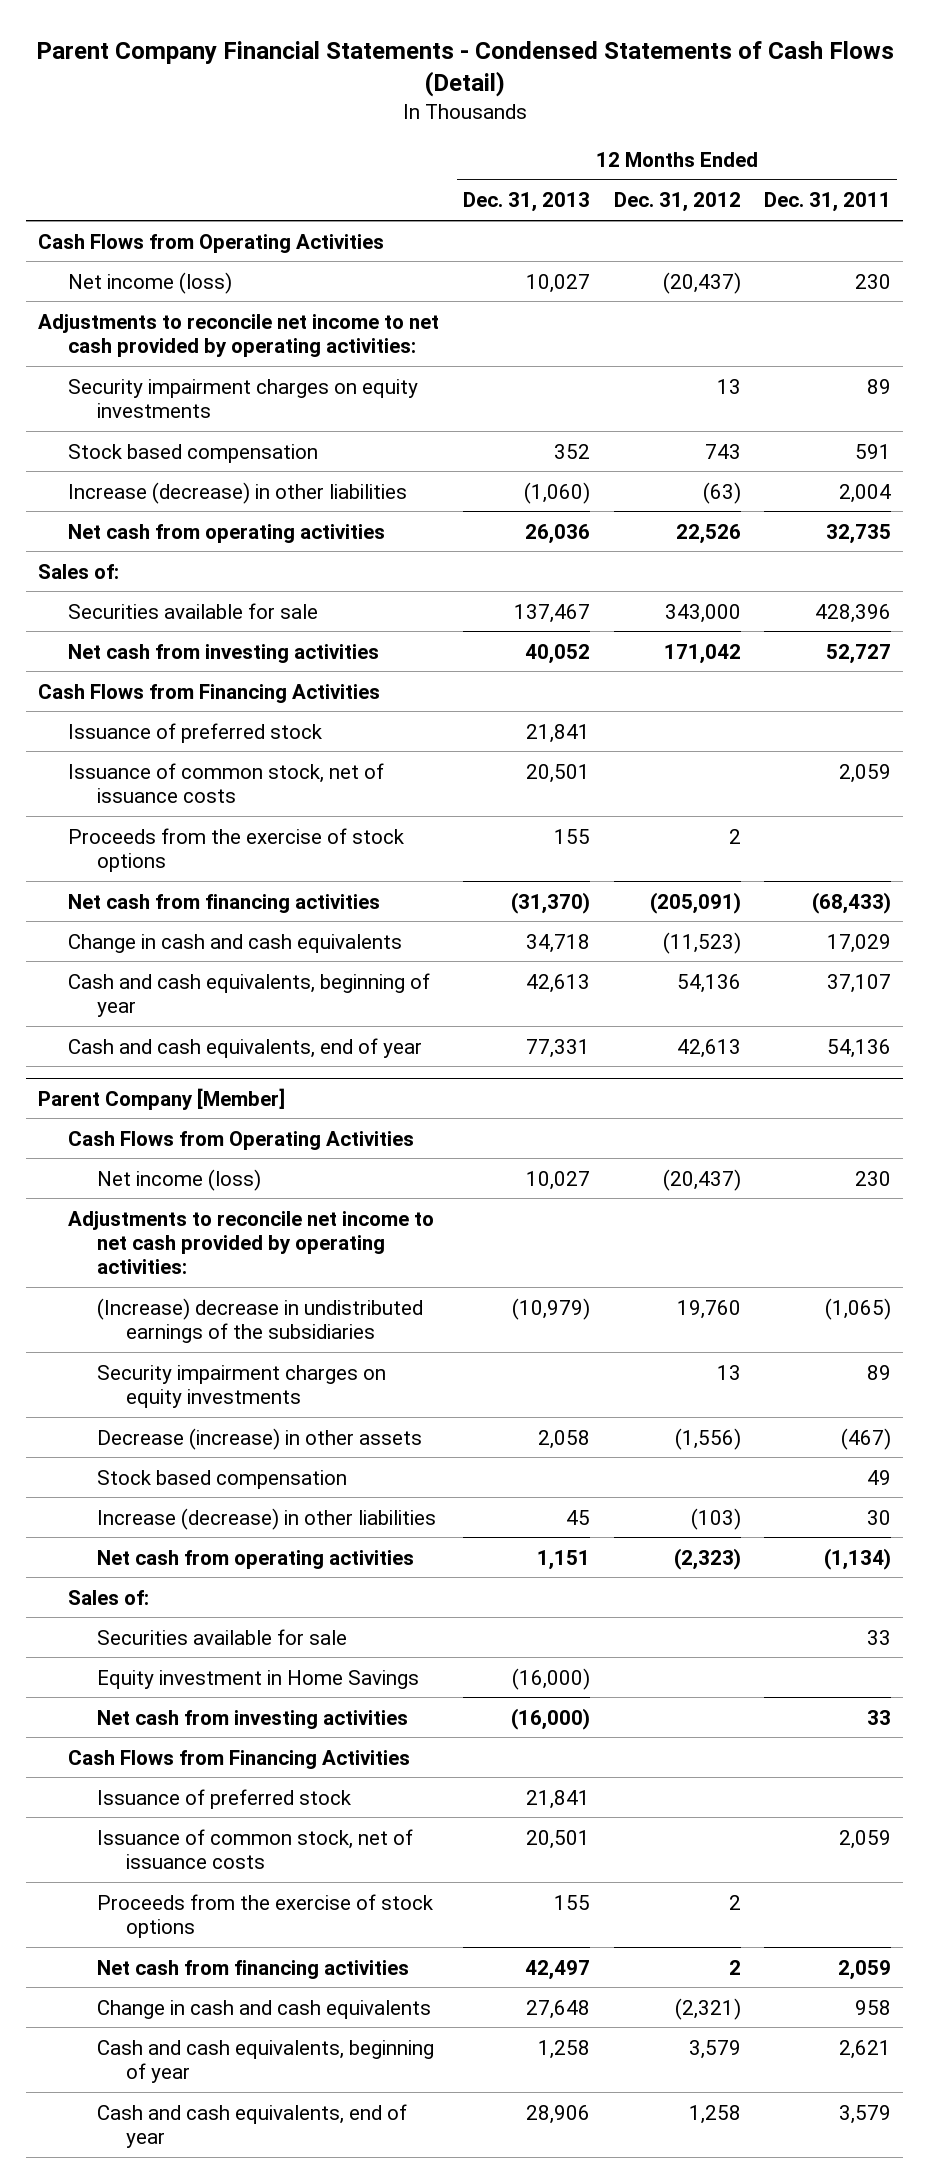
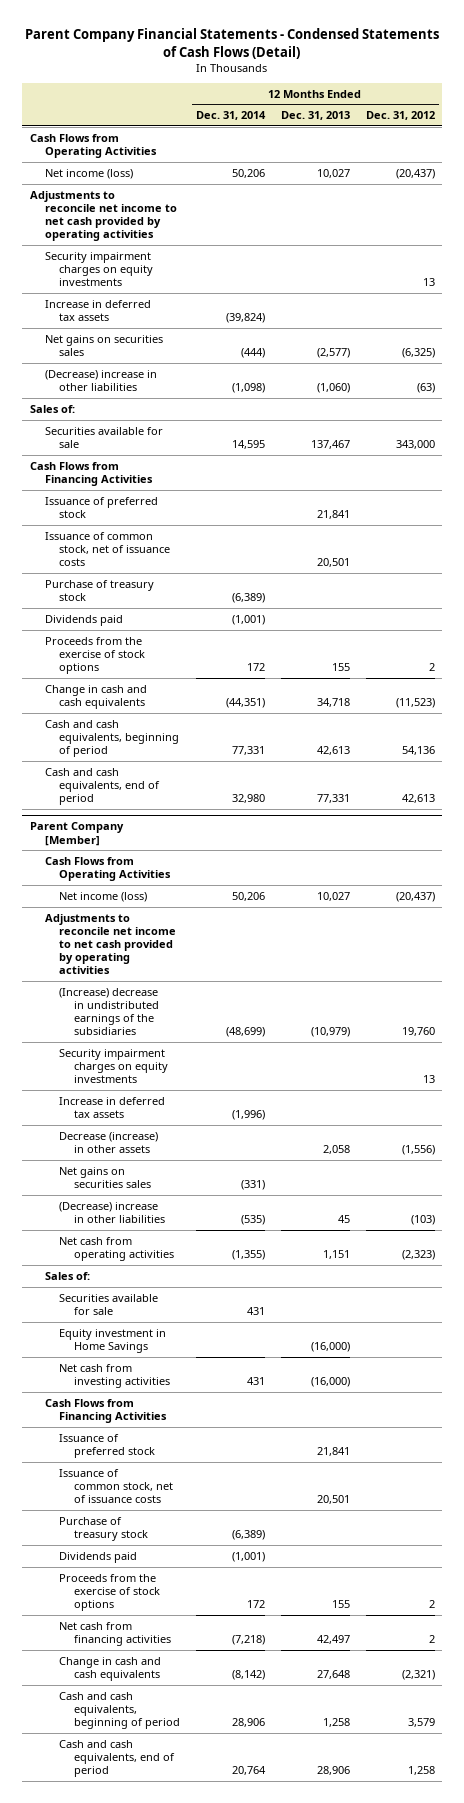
[764,192,892,213] Dec. 31, 2011 -> none
none -> [195,111,266,121] Dec. 31, 2014
[38,313,440,357] Adjustments to reconcile net income to net cash provided by operating activities: -> [29,190,177,242] Adjustments to reconcile net income to net cash provided by operating activities
[67,443,318,463] Stock based compensation -> none
[67,523,385,543] Net cash from operating activities -> none
none -> [44,299,151,321] Increase in deferred tax assets
none -> [44,334,163,356] Net gains on securities sales
[67,481,407,504] Increase (decrease) in other liabilities -> [44,369,157,391] (Decrease) increase in other liabilities
[67,643,379,663] Net cash from investing activities -> none
none -> [44,579,154,601] Purchase of treasury stock
none -> [44,614,123,626] Dividends paid
[67,893,380,913] Net cash from financing activities -> none
[67,972,430,1017] Cash and cash equivalents, beginning of year -> [44,719,180,758] Cash and cash equivalents, beginning of period
[67,1037,422,1058] Cash and cash equivalents, end of year -> [44,767,161,806] Cash and cash equivalents, end of period
[67,1210,434,1274] Adjustments to reconcile net income to net cash provided by operating activities: -> [44,913,177,975] Adjustments to reconcile net income to net cash provided by operating activities
none -> [59,1096,166,1118] Increase in deferred tax assets
[97,1469,348,1489] Stock based compensation -> none
none -> [59,1166,151,1188] Net gains on securities sales
[97,1507,437,1530] Increase (decrease) in other liabilities -> [59,1201,165,1223] (Decrease) increase in other liabilities
none -> [59,1516,148,1541] Purchase of treasury stock
none -> [59,1551,138,1563] Dividends paid
[97,2039,435,2083] Cash and cash equivalents, beginning of year -> [59,1691,180,1730] Cash and cash equivalents, beginning of period
[97,2103,408,2148] Cash and cash equivalents, end of year -> [59,1739,175,1778] Cash and cash equivalents, end of period

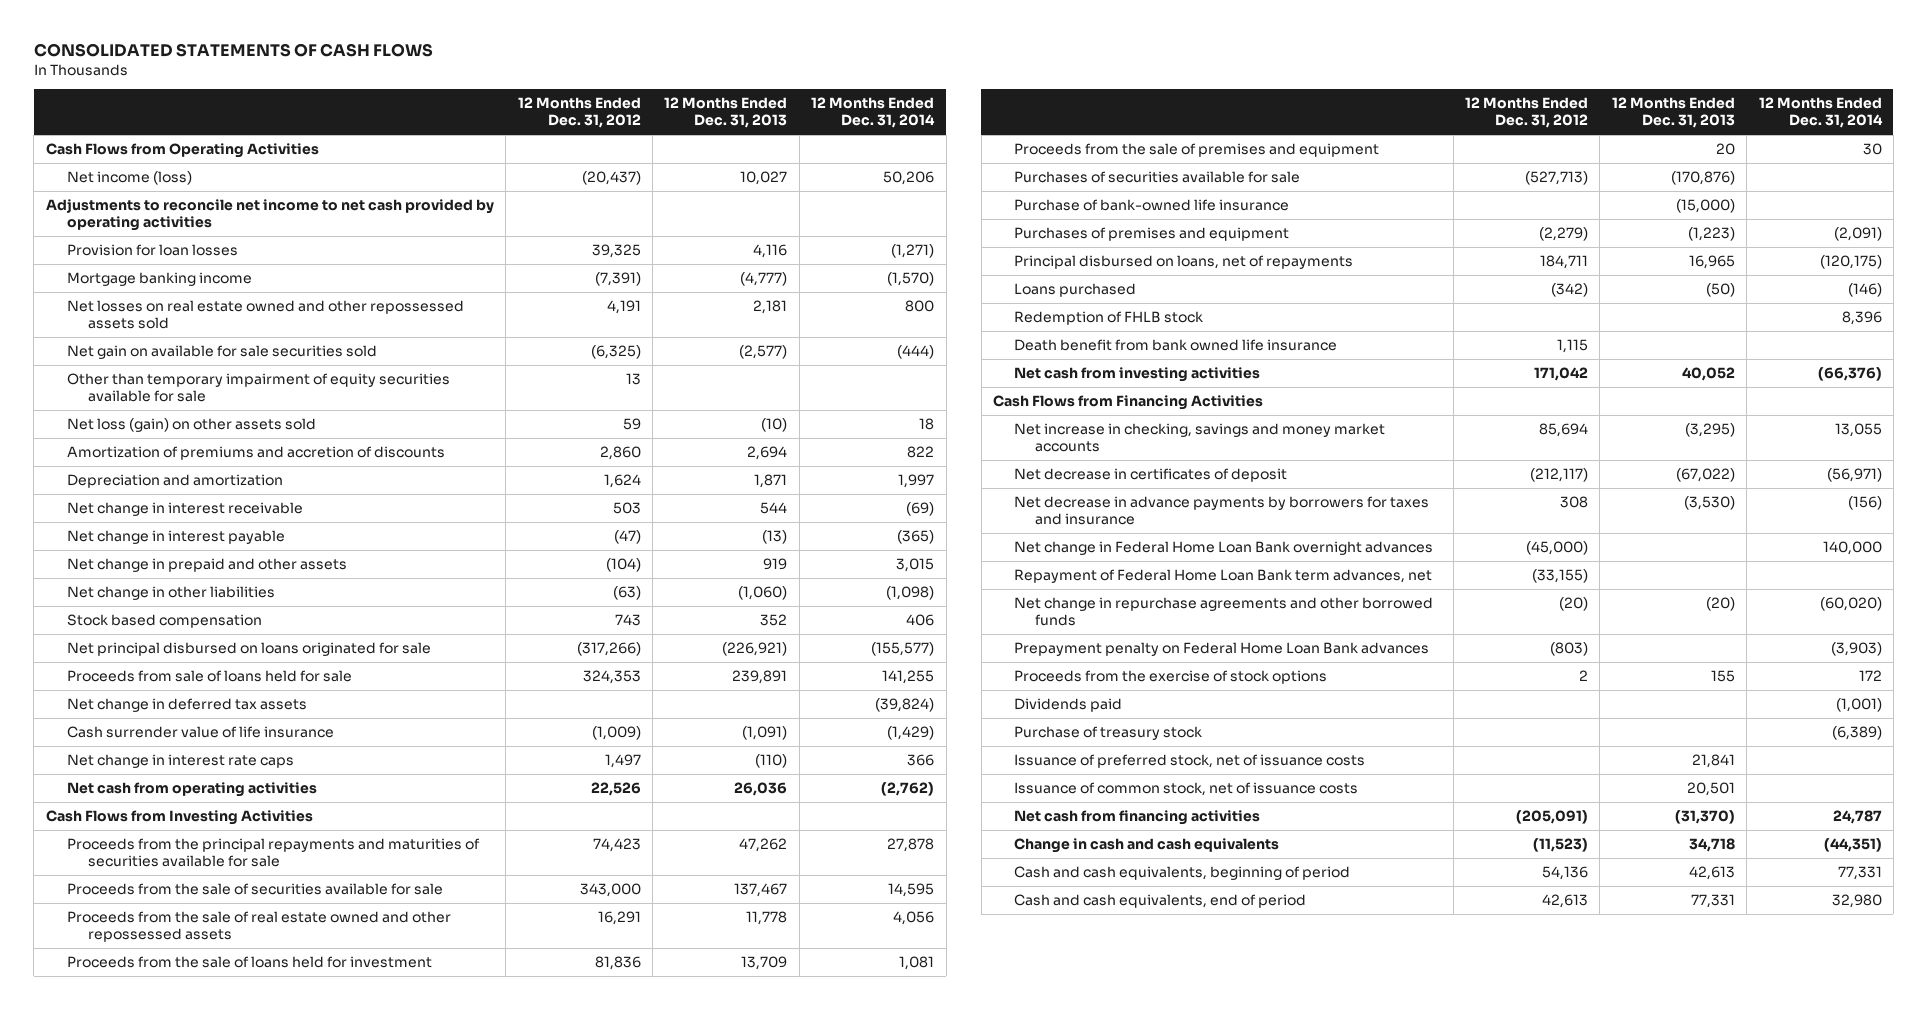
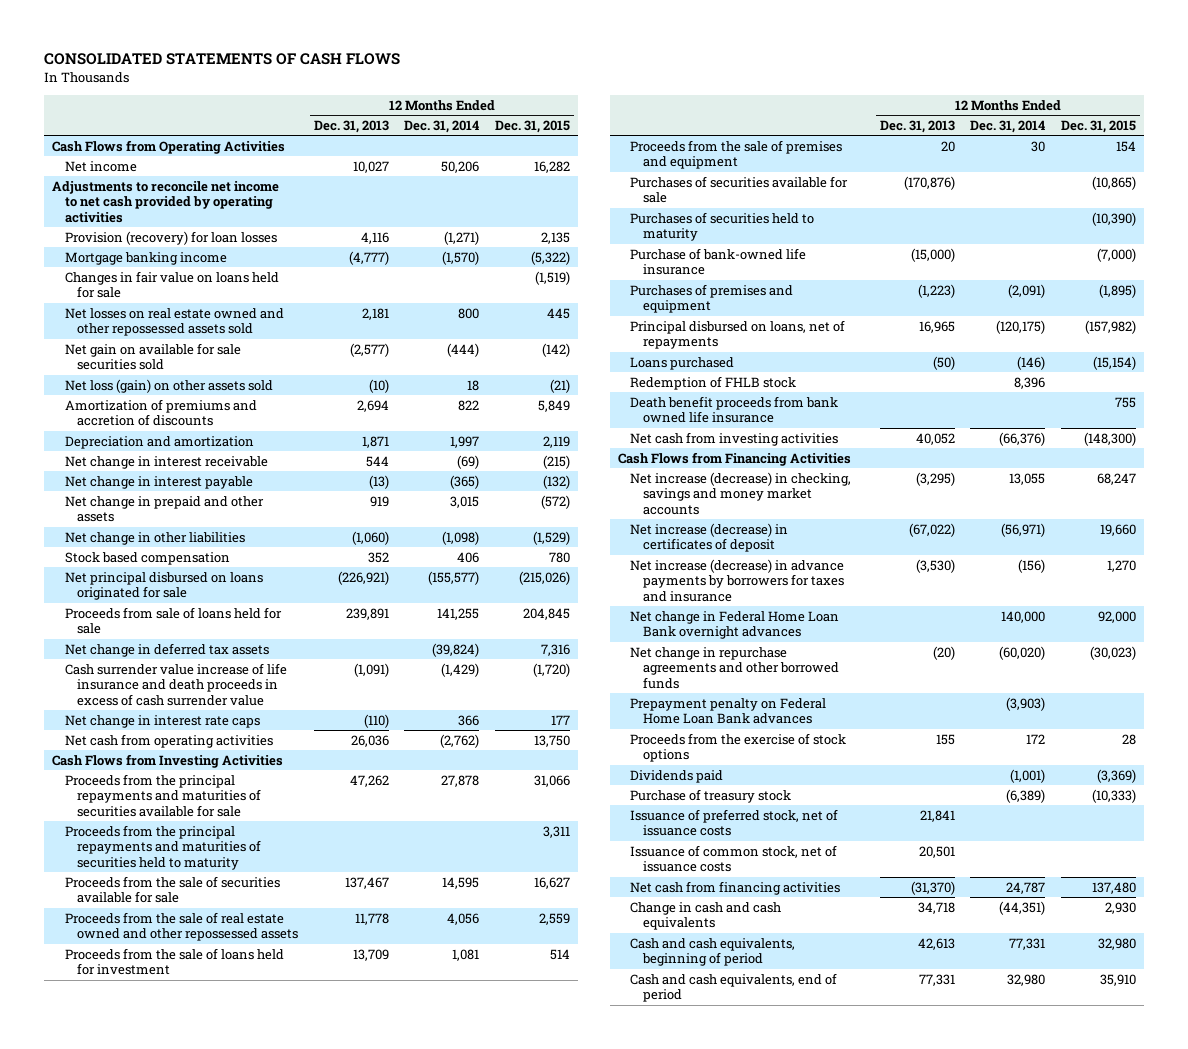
[517,96,641,129] 12 Months Ended Dec. 31, 2012 -> none
none -> [495,119,571,133] Dec. 31, 2015
[66,171,192,186] Net income (loss) -> [64,160,137,172] Net income
[66,244,238,257] Provision for loan losses -> [64,230,277,245] Provision (recovery) for loan losses
none -> [64,270,279,299] Changes in fair value on loans held for sale
[66,373,450,403] Other than temporary impairment of equity securities available for sale -> none
[66,726,334,739] Cash surrender value of life insurance -> [64,662,287,706] Cash surrender value increase of life insurance and death proceeds in excess of cash surrender value
none -> [64,824,262,870] Proceeds from the principal repayments and maturities of securities held to maturity
none -> [630,211,815,242] Purchases of securities held to maturity
[1014,339,1338,352] Death benefit from bank owned life insurance -> [630,395,839,424] Death benefit proceeds from bank owned life insurance
[1014,423,1386,453] Net increase in checking, savings and money market accounts -> [630,471,852,515] Net increase (decrease) in checking, savings and money market accounts
[1014,468,1288,483] Net decrease in certificates of deposit -> [630,522,789,553] Net increase (decrease) in certificates of deposit
[1014,496,1430,526] Net decrease in advance payments by borrowers for taxes and insurance -> [630,558,845,602] Net increase (decrease) in advance payments by borrowers for taxes and insurance
[1014,569,1433,584] Repayment of Federal Home Loan Bank term advances, net -> none

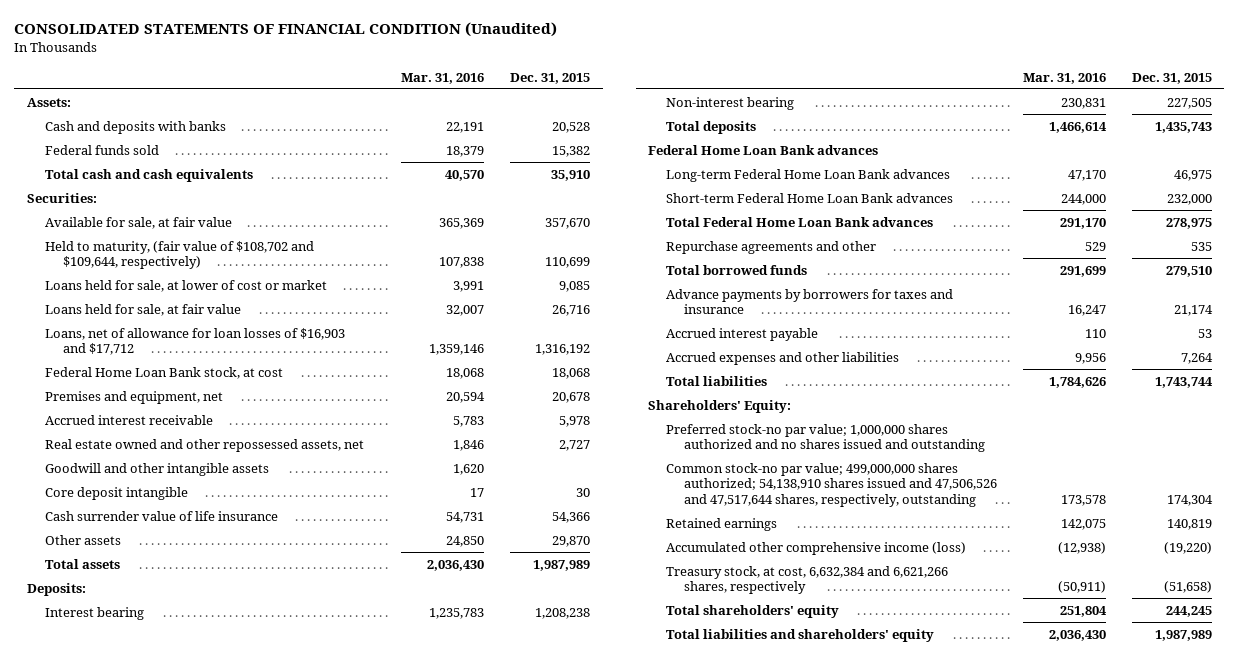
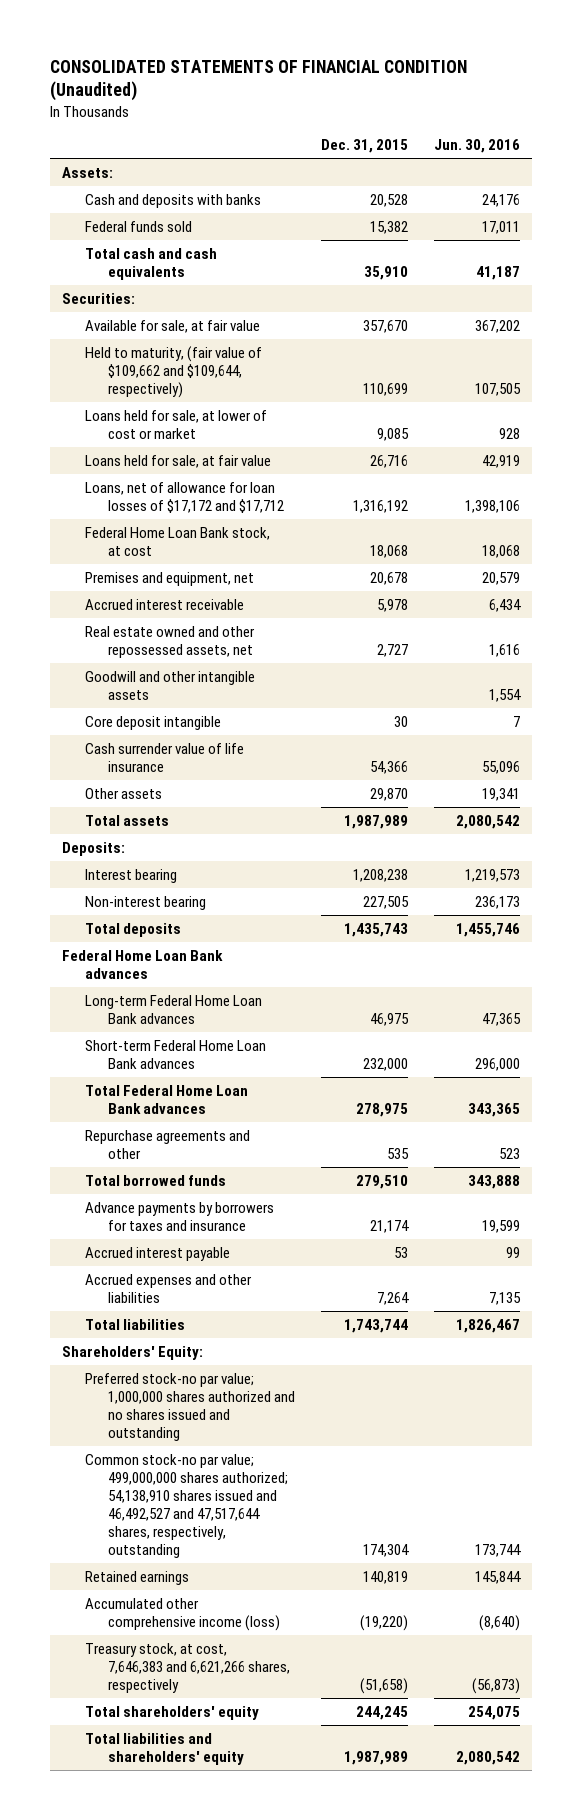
[401,72,485,84] Mar. 31, 2016 -> none
none -> [433,139,520,154] Jun. 30, 2016
[44,240,314,270] Held to maturity, (fair value of $108,702 and $109,644, respectively) -> [85,345,263,398] Held to maturity, (fair value of $109,662 and $109,644, respectively)
[44,327,345,356] Loans, net of allowance for loan losses of $16,903 and $17,712 -> [85,481,284,513] Loans, net of allowance for loan losses of $17,172 and $17,712
[666,462,998,508] Common stock-no par value; 499,000,000 shares authorized; 54,138,910 shares issued and 47,506,526 and 47,517,644 shares, respectively, outstanding -> [85,1453,288,1559] Common stock-no par value; 499,000,000 shares authorized; 54,138,910 shares issued and 46,492,527 and 47,517,644 shares, respectively, outstanding
[666,565,949,595] Treasury stock, at cost, 6,632,384 and 6,621,266 shares, respectively -> [85,1642,290,1693] Treasury stock, at cost, 7,646,383 and 6,621,266 shares, respectively

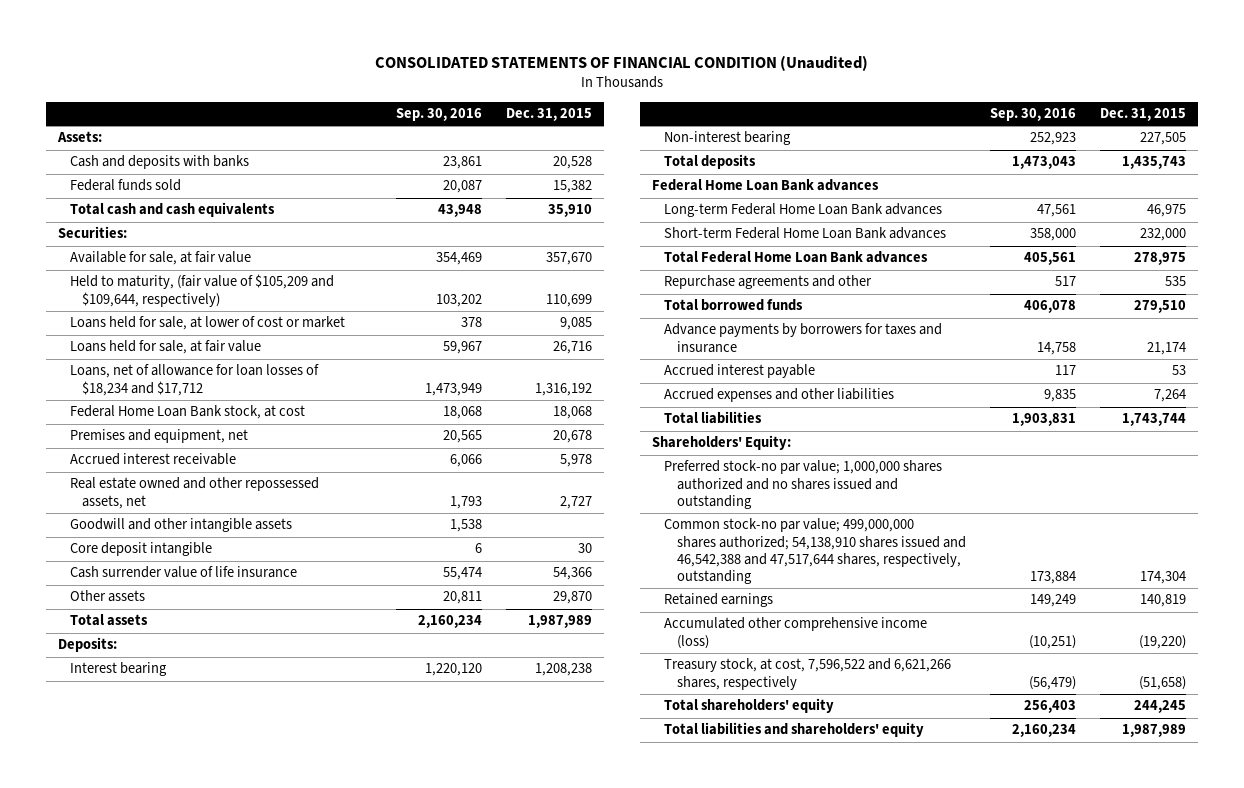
[433,139,520,154] Jun. 30, 2016 -> none
none -> [395,107,482,121] Sep. 30, 2016
[85,345,263,398] Held to maturity, (fair value of $109,662 and $109,644, respectively) -> [70,274,335,307] Held to maturity, (fair value of $105,209 and $109,644, respectively)
[85,481,284,513] Loans, net of allowance for loan losses of $17,172 and $17,712 -> [70,364,320,396] Loans, net of allowance for loan losses of $18,234 and $17,712
[85,1453,288,1559] Common stock-no par value; 499,000,000 shares authorized; 54,138,910 shares issued and 46,492,527 and 47,517,644 shares, respectively, outstanding -> [664,518,966,584] Common stock-no par value; 499,000,000 shares authorized; 54,138,910 shares issued and 46,542,388 and 47,517,644 shares, respectively, outstanding
[85,1642,290,1693] Treasury stock, at cost, 7,646,383 and 6,621,266 shares, respectively -> [664,658,952,690] Treasury stock, at cost, 7,596,522 and 6,621,266 shares, respectively

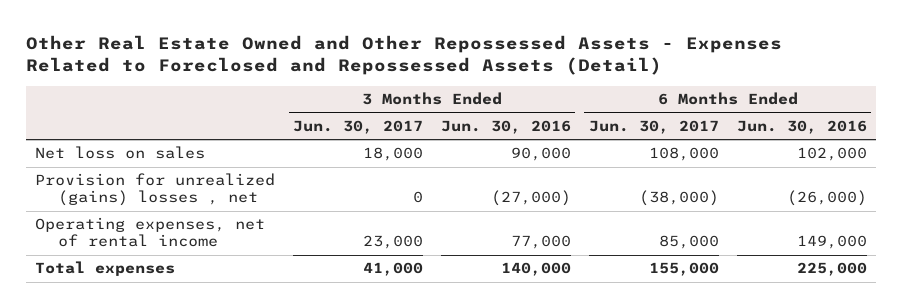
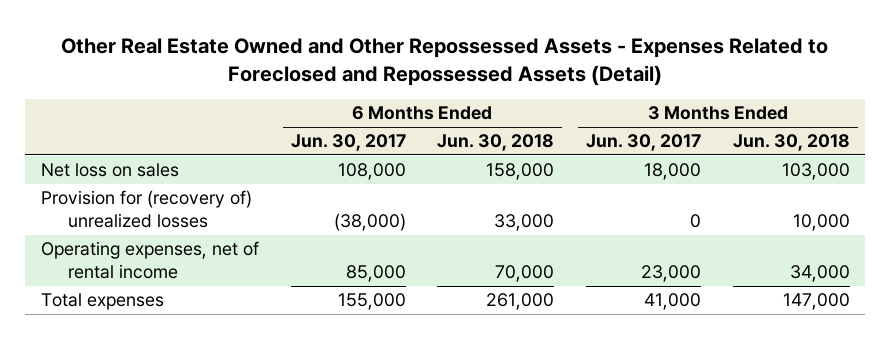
[441,120,572,135] Jun. 30, 2016 -> none
[736,120,867,135] Jun. 30, 2016 -> none
none -> [437,134,555,152] Jun. 30, 2018
none -> [732,134,850,152] Jun. 30, 2018
[35,173,276,207] Provision for unrealized (gains) losses , net -> [40,190,252,229] Provision for (recovery of) unrealized losses

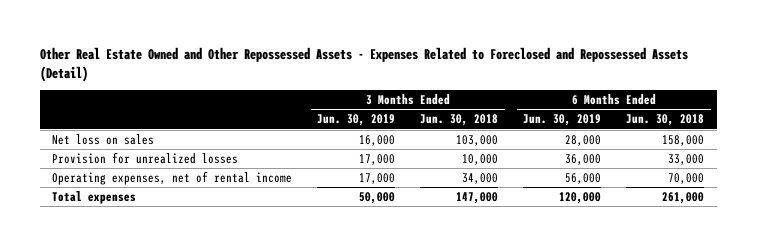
[290,134,406,152] Jun. 30, 2017 -> none
[585,134,701,152] Jun. 30, 2017 -> none
none -> [317,114,396,127] Jun. 30, 2019
none -> [523,114,602,127] Jun. 30, 2019
[40,190,252,229] Provision for (recovery of) unrealized losses -> [52,151,239,164] Provision for unrealized losses

